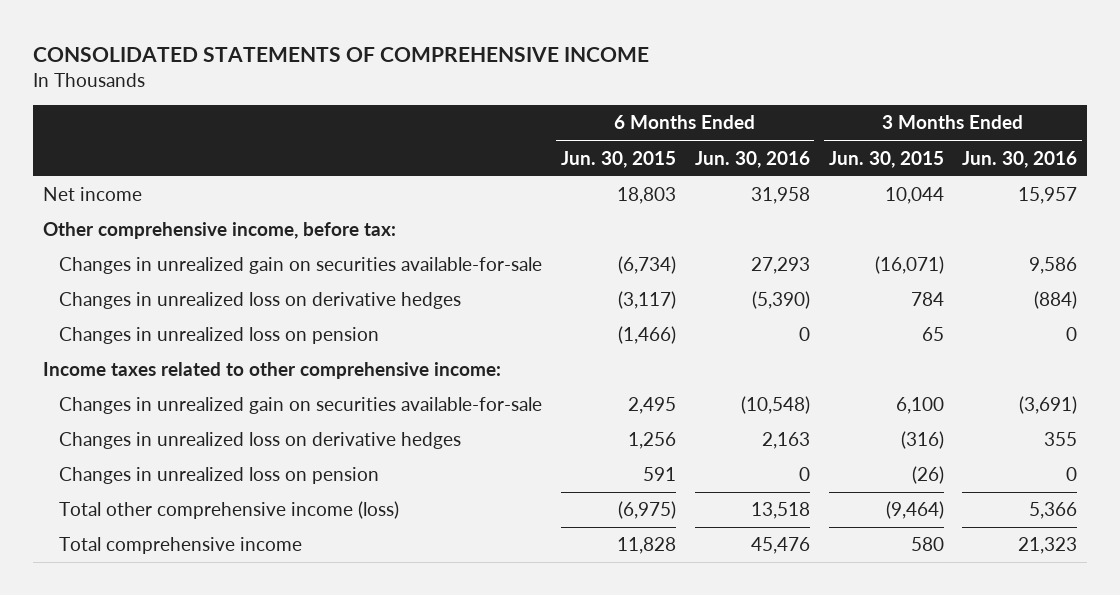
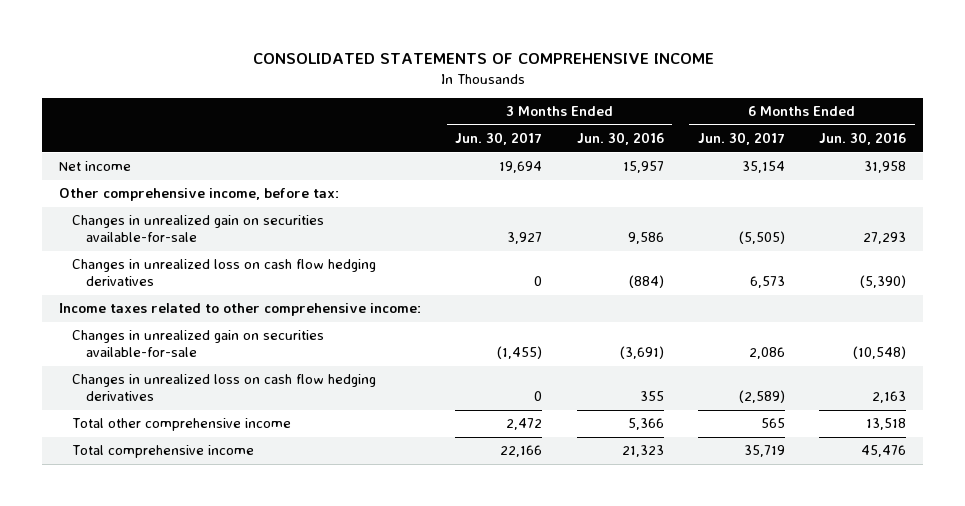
[560,150,676,168] Jun. 30, 2015 -> none
[828,150,944,168] Jun. 30, 2015 -> none
none -> [455,132,543,146] Jun. 30, 2017
none -> [697,132,785,146] Jun. 30, 2017
[58,327,379,345] Changes in unrealized loss on pension -> none
[58,292,461,310] Changes in unrealized loss on derivative hedges -> [72,259,377,287] Changes in unrealized loss on cash flow hedging derivatives
[58,467,379,485] Changes in unrealized loss on pension -> none
[58,432,461,450] Changes in unrealized loss on derivative hedges -> [72,374,377,402] Changes in unrealized loss on cash flow hedging derivatives
[58,501,399,520] Total other comprehensive income (loss) -> [72,418,292,432] Total other comprehensive income

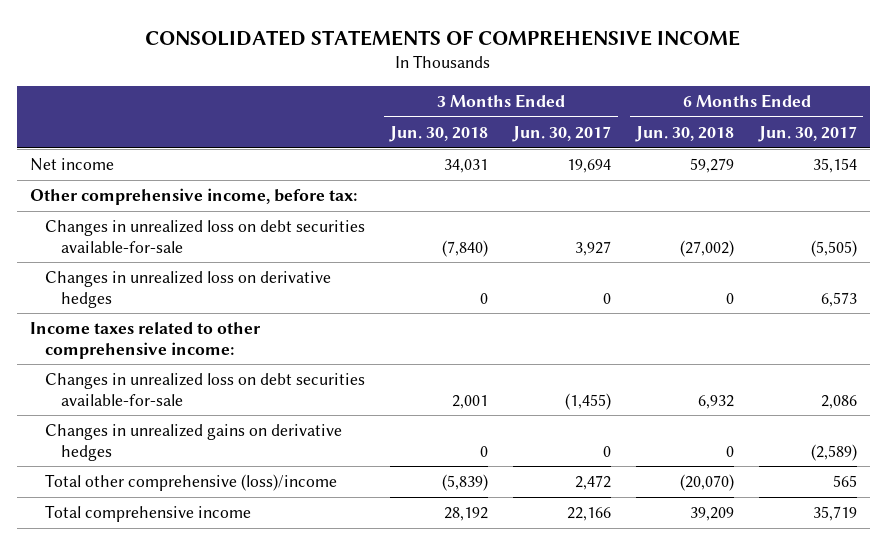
[576,132,664,146] Jun. 30, 2016 -> none
[819,132,907,146] Jun. 30, 2016 -> none
none -> [389,126,489,143] Jun. 30, 2018
none -> [635,126,735,143] Jun. 30, 2018
[72,215,325,243] Changes in unrealized gain on securities available-for-sale -> [45,220,366,253] Changes in unrealized loss on debt securities available-for-sale
[72,259,377,287] Changes in unrealized loss on cash flow hedging derivatives -> [45,271,332,308] Changes in unrealized loss on derivative hedges
[72,330,325,358] Changes in unrealized gain on securities available-for-sale -> [45,373,366,406] Changes in unrealized loss on debt securities available-for-sale
[72,374,377,402] Changes in unrealized loss on cash flow hedging derivatives -> [45,424,343,461] Changes in unrealized gains on derivative hedges
[72,418,292,432] Total other comprehensive income -> [45,474,338,492] Total other comprehensive (loss)/income

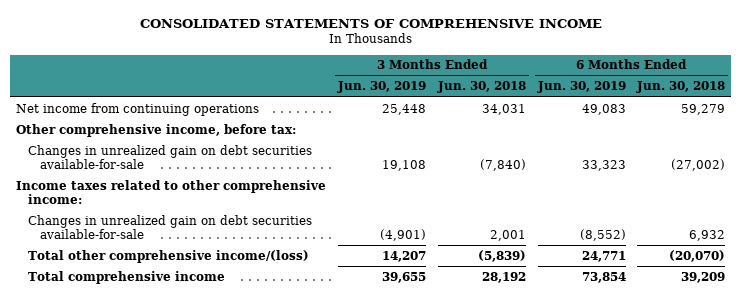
[512,126,612,143] Jun. 30, 2017 -> none
[758,126,858,143] Jun. 30, 2017 -> none
none -> [337,81,427,94] Jun. 30, 2019
none -> [536,81,626,94] Jun. 30, 2019
[29,158,114,172] Net income -> [16,102,260,116] Net income from continuing operations
[45,271,332,308] Changes in unrealized loss on derivative hedges -> none
[45,220,366,253] Changes in unrealized loss on debt securities available-for-sale -> [28,144,313,169] Changes in unrealized gain on debt securities available-for-sale
[45,424,343,461] Changes in unrealized gains on derivative hedges -> none
[45,373,366,406] Changes in unrealized loss on debt securities available-for-sale -> [28,214,313,239] Changes in unrealized gain on debt securities available-for-sale
[45,474,338,492] Total other comprehensive (loss)/income -> [28,249,310,263] Total other comprehensive income/(loss)

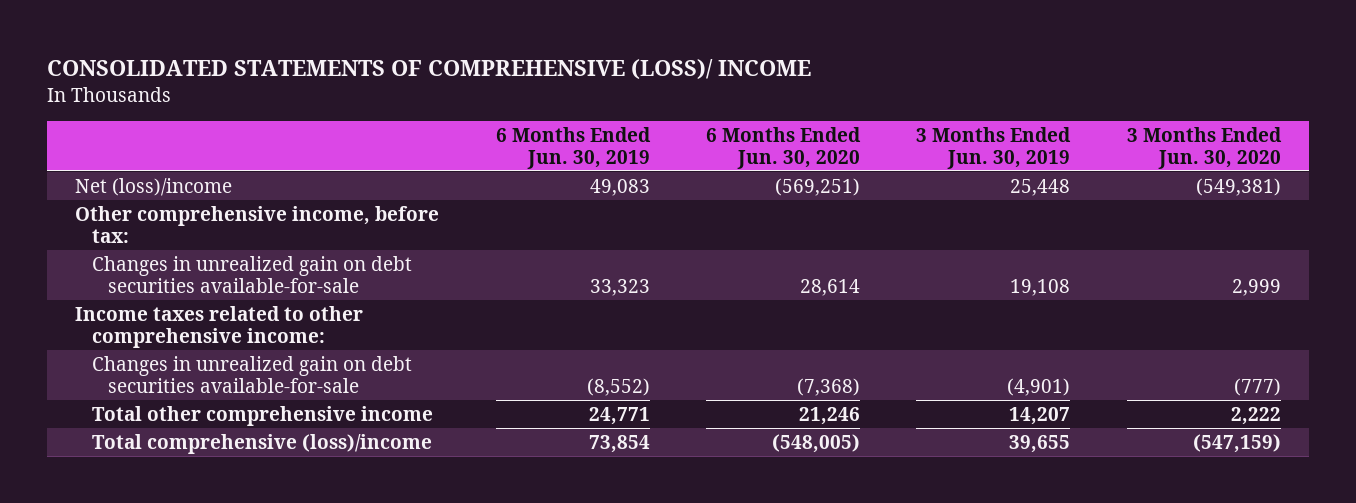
[139,18,602,28] CONSOLIDATED STATEMENTS OF COMPREHENSIVE INCOME -> [47,59,812,81] CONSOLIDATED STATEMENTS OF COMPREHENSIVE (LOSS)/ INCOME
[436,81,526,94] Jun. 30, 2018 -> none
[636,81,726,94] Jun. 30, 2018 -> none
none -> [705,126,861,169] 6 Months Ended Jun. 30, 2020
none -> [1126,126,1282,169] 3 Months Ended Jun. 30, 2020
[16,102,260,116] Net income from continuing operations -> [75,177,233,196] Net (loss)/income
[28,249,310,263] Total other comprehensive income/(loss) -> [91,405,433,426] Total other comprehensive income
[28,270,226,284] Total comprehensive income -> [91,433,432,454] Total comprehensive (loss)/income

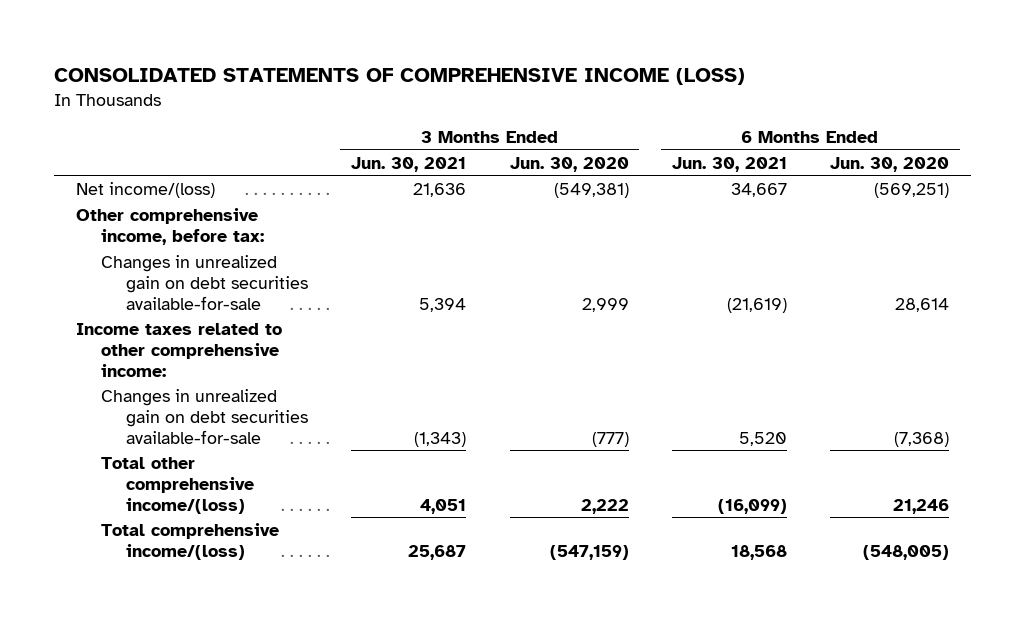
[47,59,812,81] CONSOLIDATED STATEMENTS OF COMPREHENSIVE (LOSS)/ INCOME -> [54,67,746,85] CONSOLIDATED STATEMENTS OF COMPREHENSIVE INCOME (LOSS)
[495,126,651,169] 6 Months Ended Jun. 30, 2019 -> none
[916,126,1072,169] 3 Months Ended Jun. 30, 2019 -> none
none -> [351,156,467,172] Jun. 30, 2021
none -> [671,156,787,172] Jun. 30, 2021
[75,177,233,196] Net (loss)/income -> [75,181,215,198] Net income/(loss)
[91,405,433,426] Total other comprehensive income -> [101,456,255,514] Total other comprehensive income/(loss)
[91,433,432,454] Total comprehensive (loss)/income -> [101,522,280,560] Total comprehensive income/(loss)

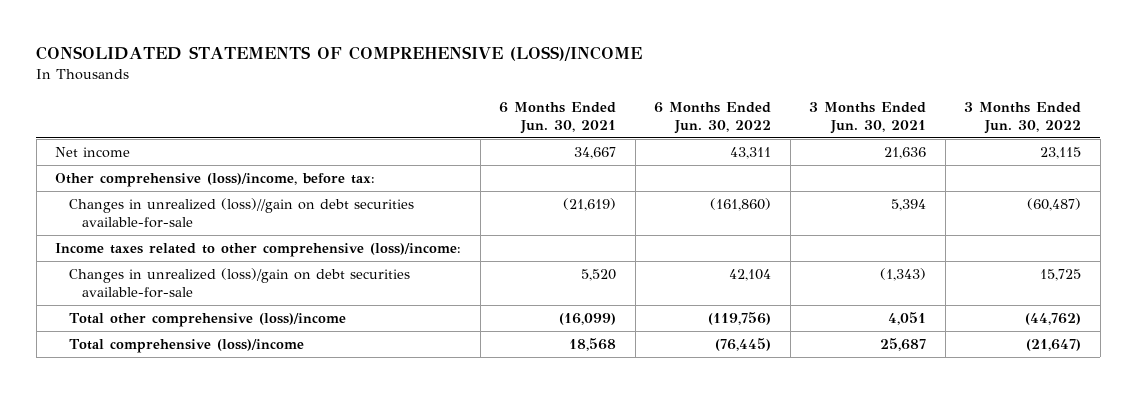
[54,67,746,85] CONSOLIDATED STATEMENTS OF COMPREHENSIVE INCOME (LOSS) -> [36,46,643,62] CONSOLIDATED STATEMENTS OF COMPREHENSIVE (LOSS)/INCOME
[509,156,629,172] Jun. 30, 2020 -> none
[830,156,950,172] Jun. 30, 2020 -> none
none -> [654,101,772,134] 6 Months Ended Jun. 30, 2022
none -> [964,101,1082,134] 3 Months Ended Jun. 30, 2022
[75,181,215,198] Net income/(loss) -> [55,147,131,159] Net income
[75,207,265,245] Other comprehensive income, before tax: -> [55,173,376,188] Other comprehensive (loss)/income, before tax:
[101,254,309,310] Changes in unrealized gain on debt securities available-for-sale -> [68,198,414,229] Changes in unrealized (loss)//gain on debt securities available-for-sale
[75,322,282,377] Income taxes related to other comprehensive income: -> [55,243,462,258] Income taxes related to other comprehensive (loss)/income:
[101,388,309,444] Changes in unrealized gain on debt securities available-for-sale -> [68,268,410,299] Changes in unrealized (loss)/gain on debt securities available-for-sale
[101,456,255,514] Total other comprehensive income/(loss) -> [68,313,346,328] Total other comprehensive (loss)/income
[101,522,280,560] Total comprehensive income/(loss) -> [68,339,304,354] Total comprehensive (loss)/income

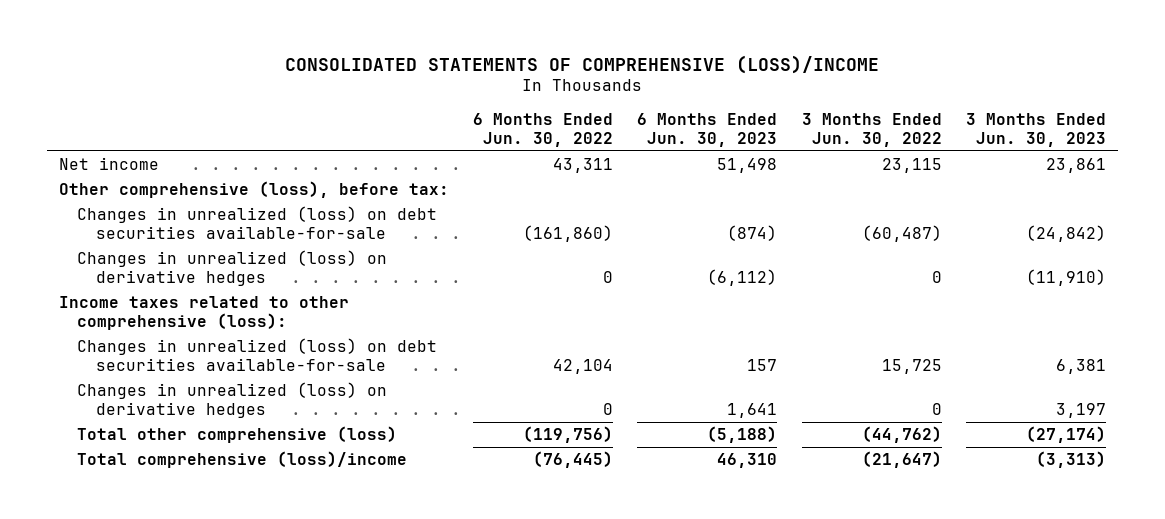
[499,101,617,134] 6 Months Ended Jun. 30, 2021 -> none
[809,101,927,134] 3 Months Ended Jun. 30, 2021 -> none
none -> [637,112,778,148] 6 Months Ended Jun. 30, 2023
none -> [965,112,1106,148] 3 Months Ended Jun. 30, 2023
[55,173,376,188] Other comprehensive (loss)/income, before tax: -> [58,180,449,198] Other comprehensive (loss), before tax:
[68,198,414,229] Changes in unrealized (loss)//gain on debt securities available-for-sale -> [77,205,438,240] Changes in unrealized (loss) on debt securities available-for-sale
none -> [77,249,388,287] Changes in unrealized (loss) on derivative hedges
[55,243,462,258] Income taxes related to other comprehensive (loss)/income: -> [58,295,349,331] Income taxes related to other comprehensive (loss):
[68,268,410,299] Changes in unrealized (loss)/gain on debt securities available-for-sale -> [77,337,438,372] Changes in unrealized (loss) on debt securities available-for-sale
none -> [77,381,388,419] Changes in unrealized (loss) on derivative hedges
[68,313,346,328] Total other comprehensive (loss)/income -> [77,425,398,443] Total other comprehensive (loss)

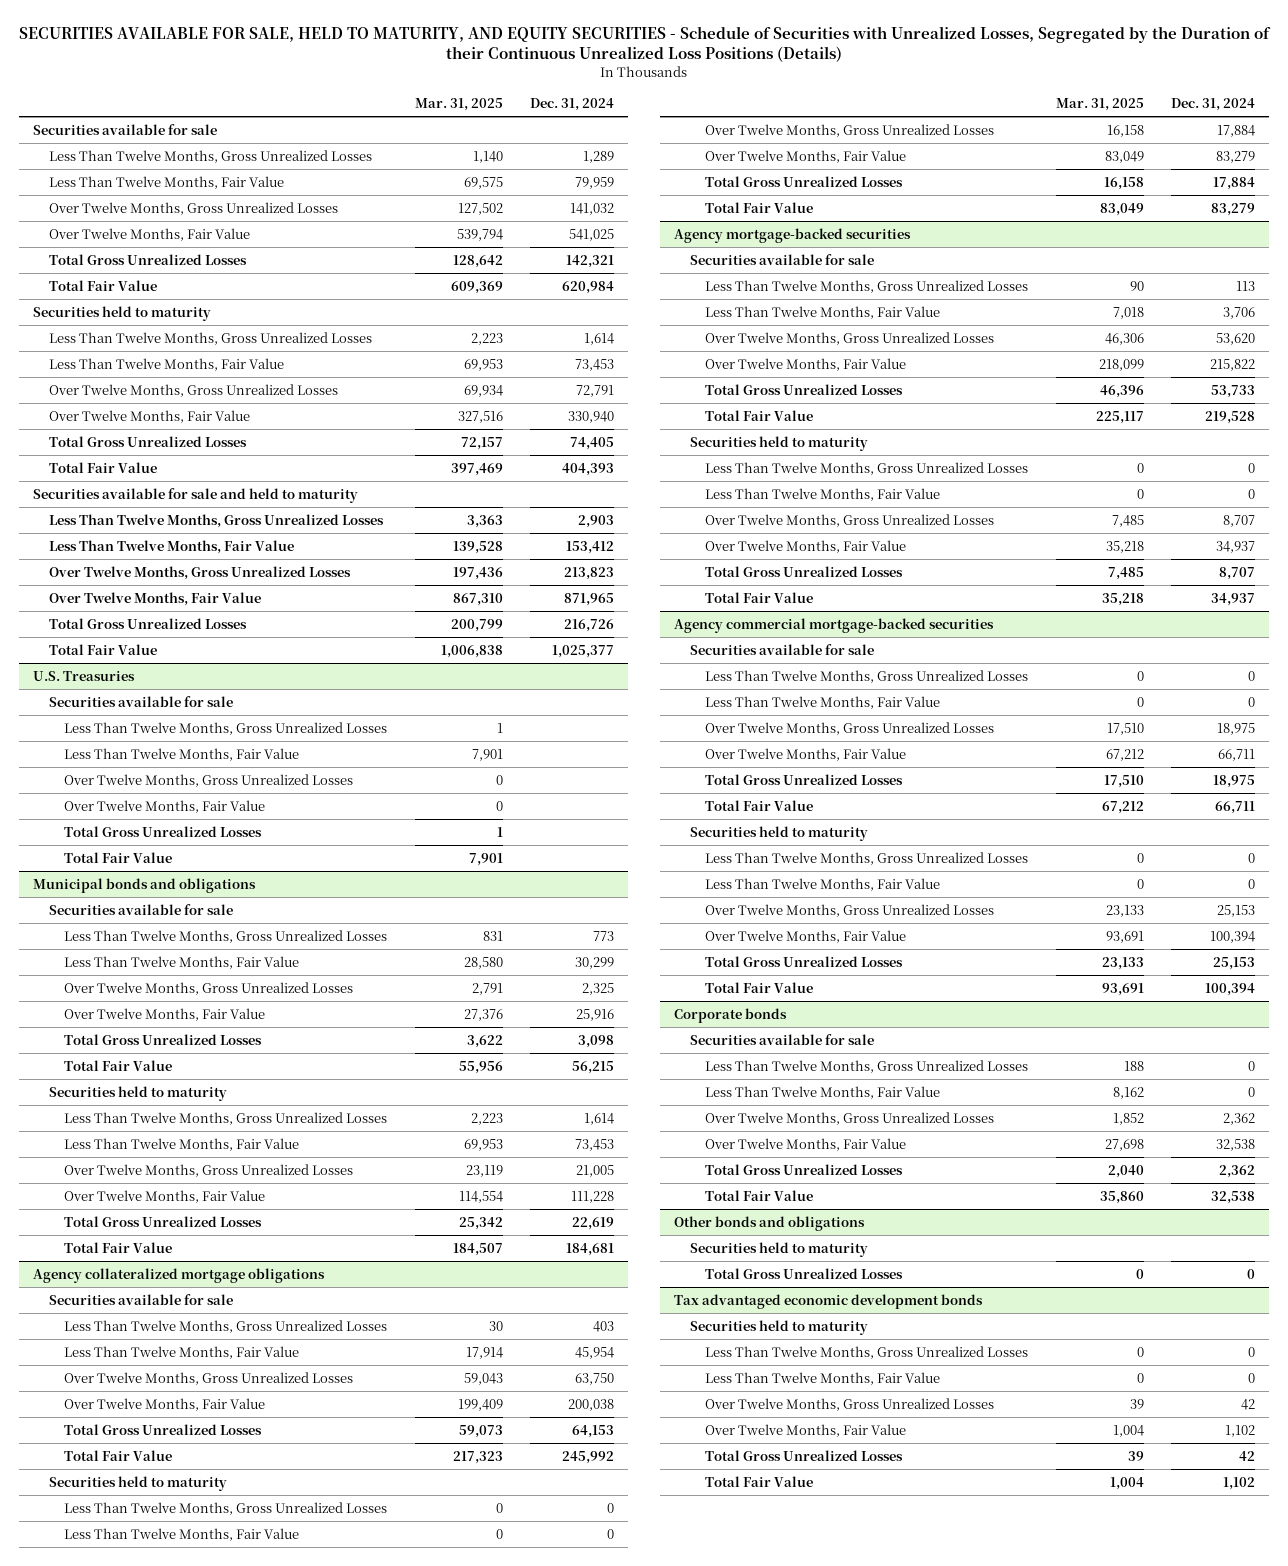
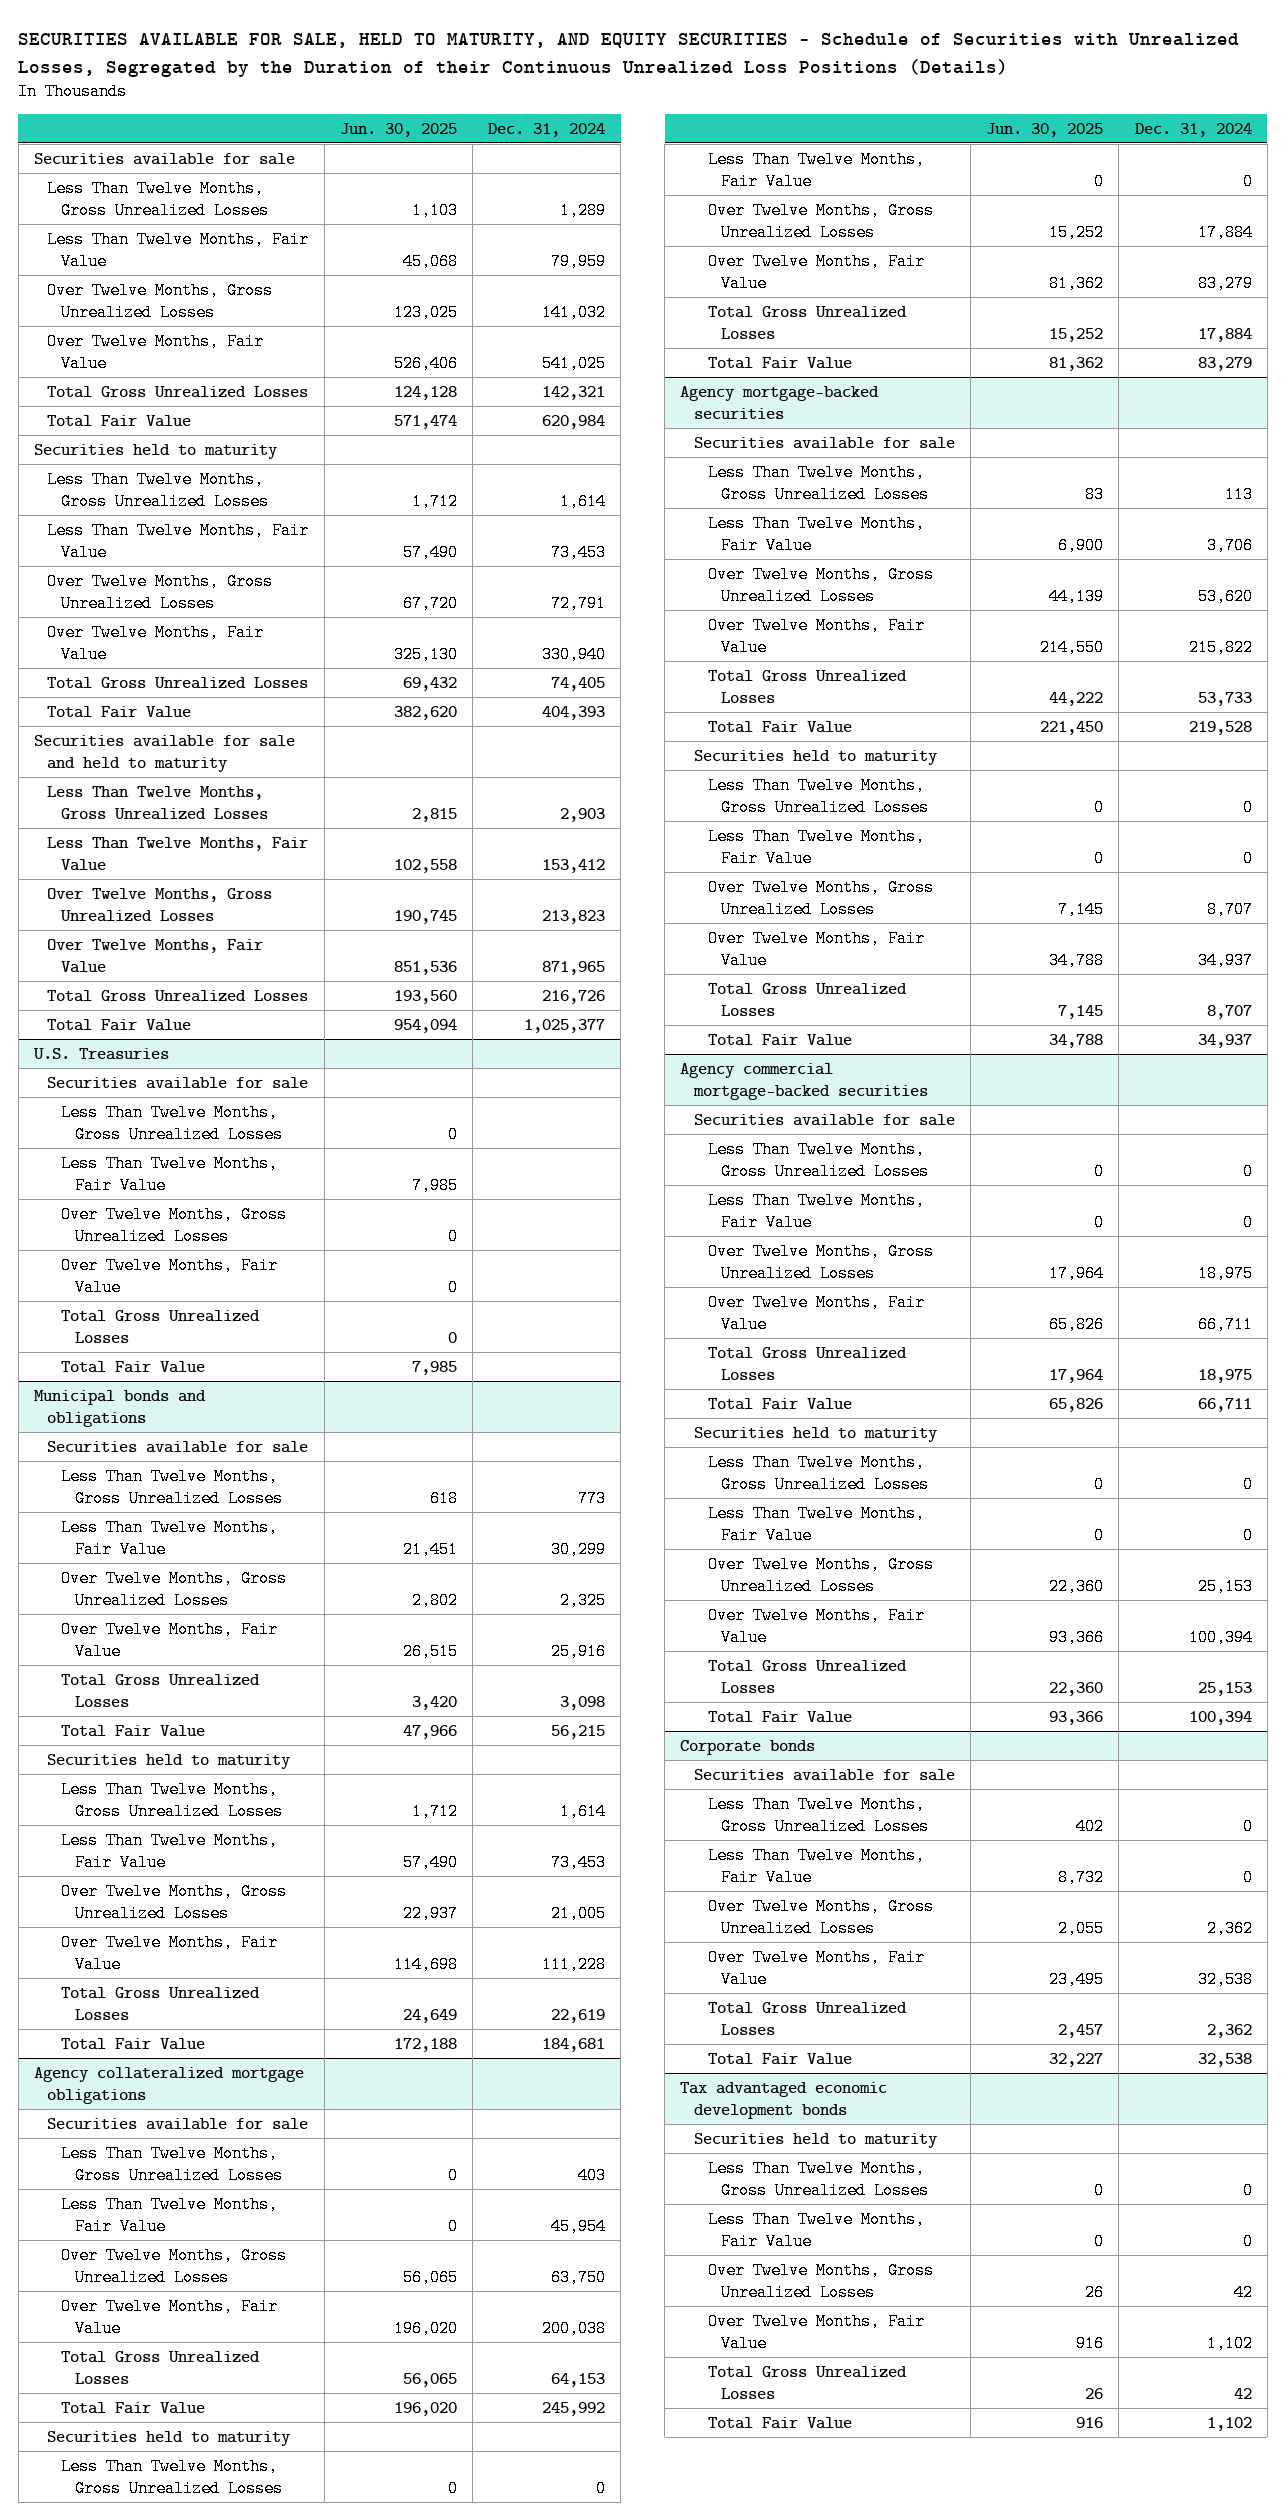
[414,97,503,111] Mar. 31, 2025 -> none
none -> [339,122,457,137] Jun. 30, 2025
[674,1215,866,1231] Other bonds and obligations -> none
[689,1241,868,1257] Securities held to maturity -> none
[705,1267,904,1279] Total Gross Unrealized Losses -> none

